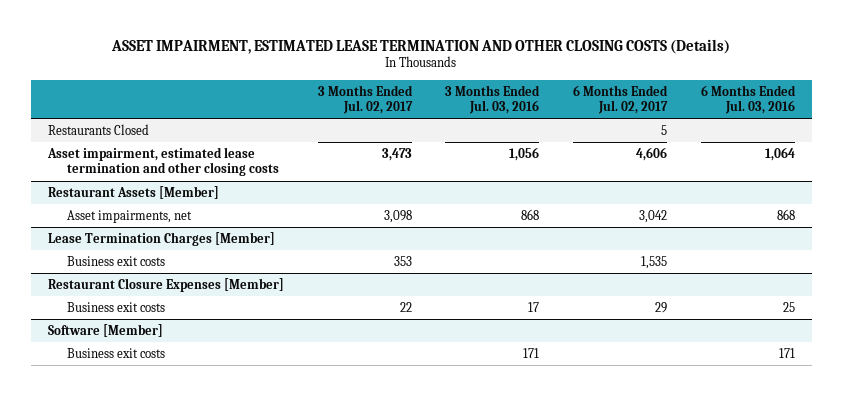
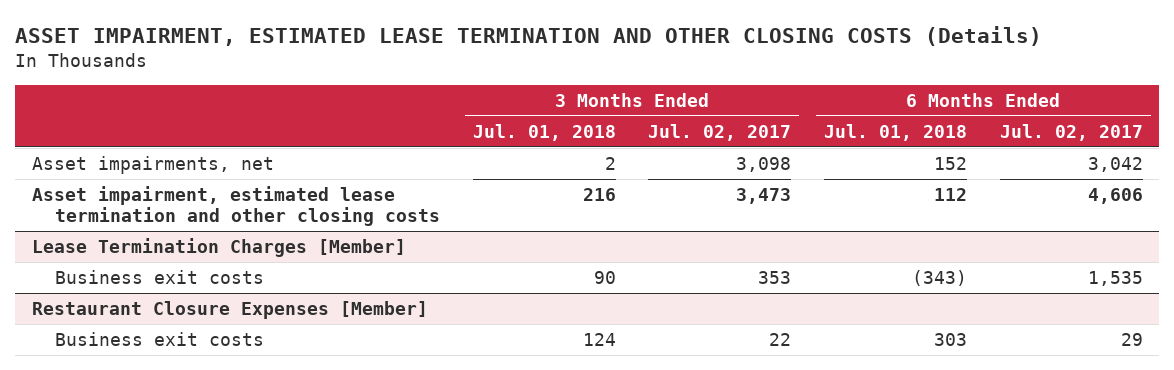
[445,84,541,115] 3 Months Ended Jul. 03, 2016 -> none
[700,84,796,115] 6 Months Ended Jul. 03, 2016 -> none
none -> [472,123,616,141] Jul. 01, 2018
none -> [823,123,967,141] Jul. 01, 2018
[48,123,150,135] Restaurants Closed -> none
[48,185,220,199] Restaurant Assets [Member] -> none
[47,146,279,177] Asset impairment, estimated lease termination and other closing costs -> [31,185,441,226] Asset impairment, estimated lease termination and other closing costs
[48,323,164,337] Software [Member] -> none
[66,347,165,358] Business exit costs -> none

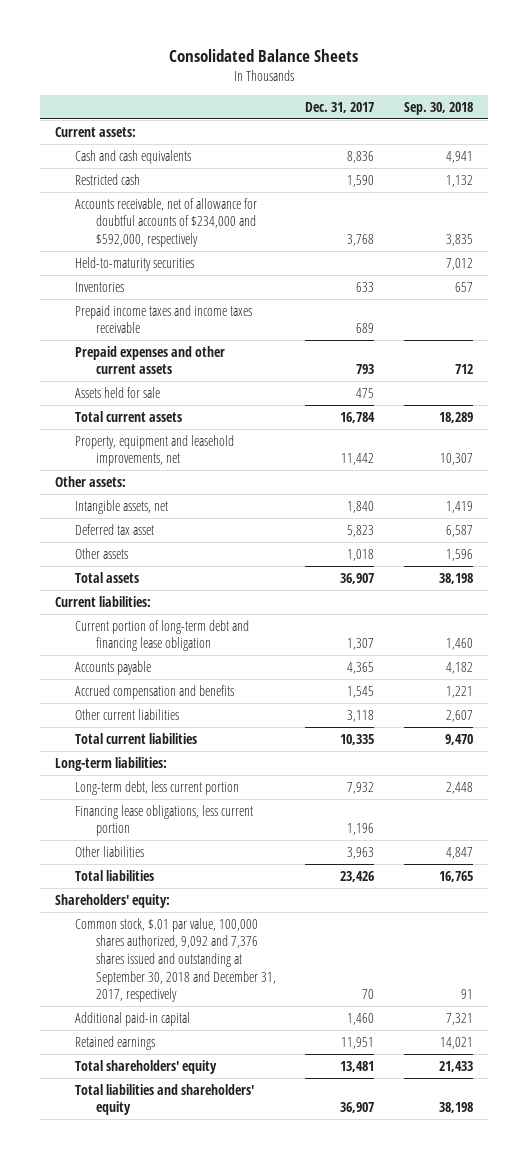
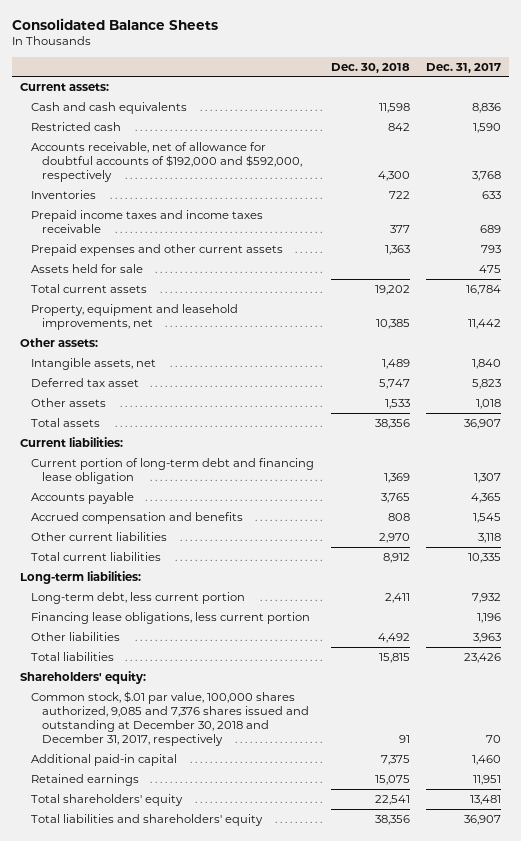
[403,102,473,116] Sep. 30, 2018 -> none
none -> [330,62,410,73] Dec. 30, 2018
[75,256,195,271] Held-to-maturity securities -> none
[75,197,258,248] Accounts receivable, net of allowance for doubtful accounts of $234,000 and $592,000, respectively -> [30,141,303,182] Accounts receivable, net of allowance for doubtful accounts of $192,000 and $592,000, respectively
[75,917,276,1003] Common stock, $.01 par value, 100,000 shares authorized, 9,092 and 7,376 shares issued and outstanding at September 30, 2018 and December 31, 2017, respectively -> [30,690,310,746] Common stock, $.01 par value, 100,000 shares authorized, 9,085 and 7,376 shares issued and outstanding at December 30, 2018 and December 31, 2017, respectively

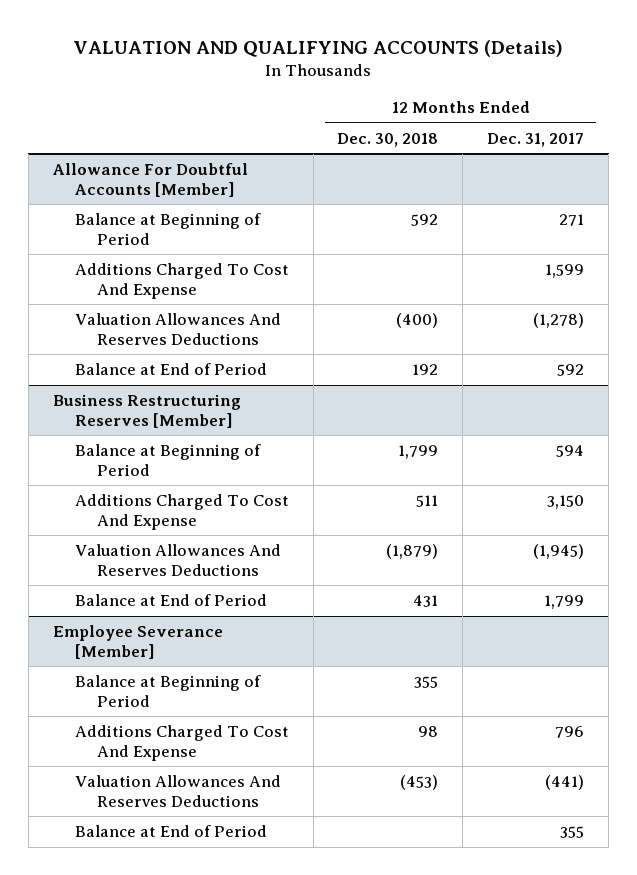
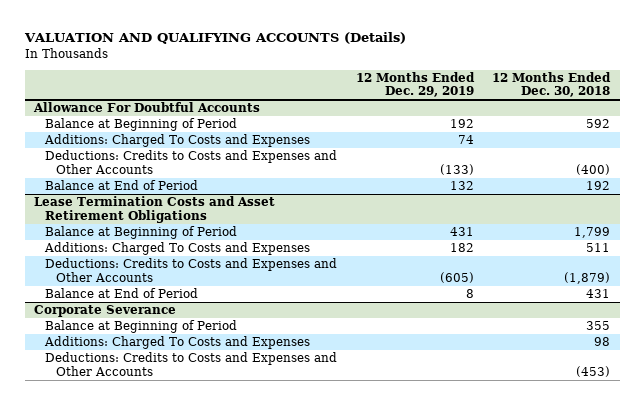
[487,132,585,147] Dec. 31, 2017 -> none
none -> [355,71,475,98] 12 Months Ended Dec. 29, 2019
[52,162,248,197] Allowance For Doubtful Accounts [Member] -> [32,102,260,113] Allowance For Doubtful Accounts
[74,262,289,299] Additions Charged To Cost And Expense -> [43,134,310,148] Additions: Charged To Costs and Expenses
[74,312,281,345] Valuation Allowances And Reserves Deductions -> [44,150,337,174] Deductions: Credits to Costs and Expenses and Other Accounts
[52,393,241,428] Business Restructuring Reserves [Member] -> [33,196,275,223] Lease Termination Costs and Asset Retirement Obligations
[74,493,289,530] Additions Charged To Cost And Expense -> [43,242,310,256] Additions: Charged To Costs and Expenses
[74,543,281,576] Valuation Allowances And Reserves Deductions -> [44,258,337,282] Deductions: Credits to Costs and Expenses and Other Accounts
[52,624,223,659] Employee Severance [Member] -> [33,305,176,318] Corporate Severance
[74,824,267,837] Balance at End of Period -> none
[74,724,289,761] Additions Charged To Cost And Expense -> [43,336,310,350] Additions: Charged To Costs and Expenses
[74,774,281,807] Valuation Allowances And Reserves Deductions -> [44,352,337,376] Deductions: Credits to Costs and Expenses and Other Accounts

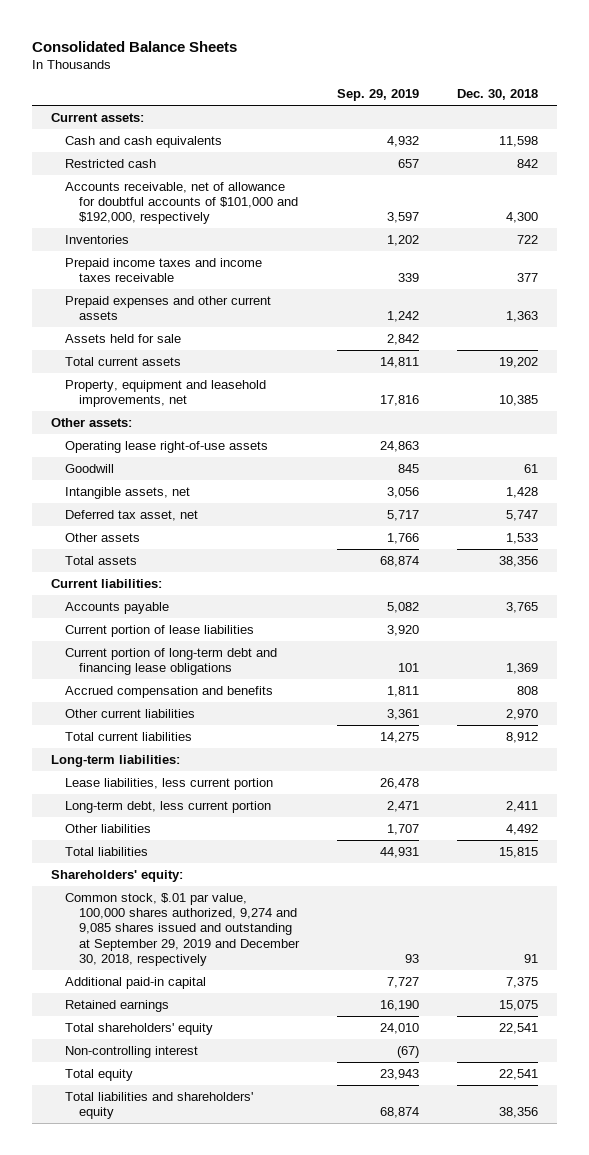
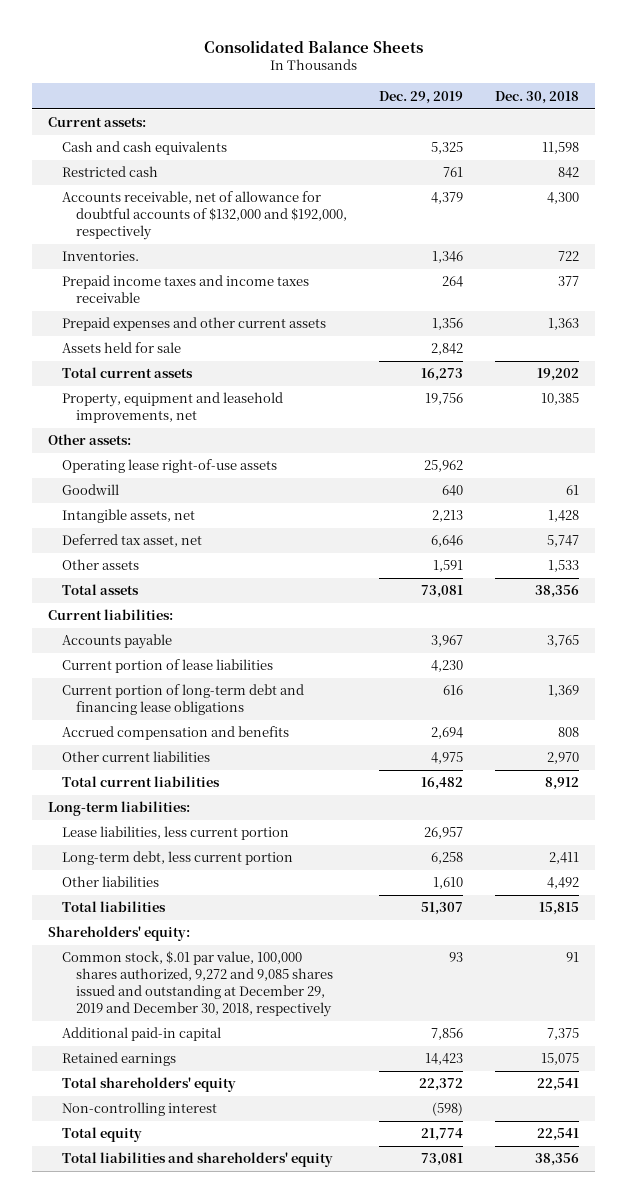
[336,89,419,102] Sep. 29, 2019 -> none
none -> [378,90,463,104] Dec. 29, 2019
[64,182,298,225] Accounts receivable, net of allowance for doubtful accounts of $101,000 and $192,000, respectively -> [61,191,347,241] Accounts receivable, net of allowance for doubtful accounts of $132,000 and $192,000, respectively
[64,235,129,245] Inventories -> [61,251,139,262] Inventories.
[64,893,300,966] Common stock, $.01 par value, 100,000 shares authorized, 9,274 and 9,085 shares issued and outstanding at September 29, 2019 and December 30, 2018, respectively -> [61,951,333,1017] Common stock, $.01 par value, 100,000 shares authorized, 9,272 and 9,085 shares issued and outstanding at December 29, 2019 and December 30, 2018, respectively

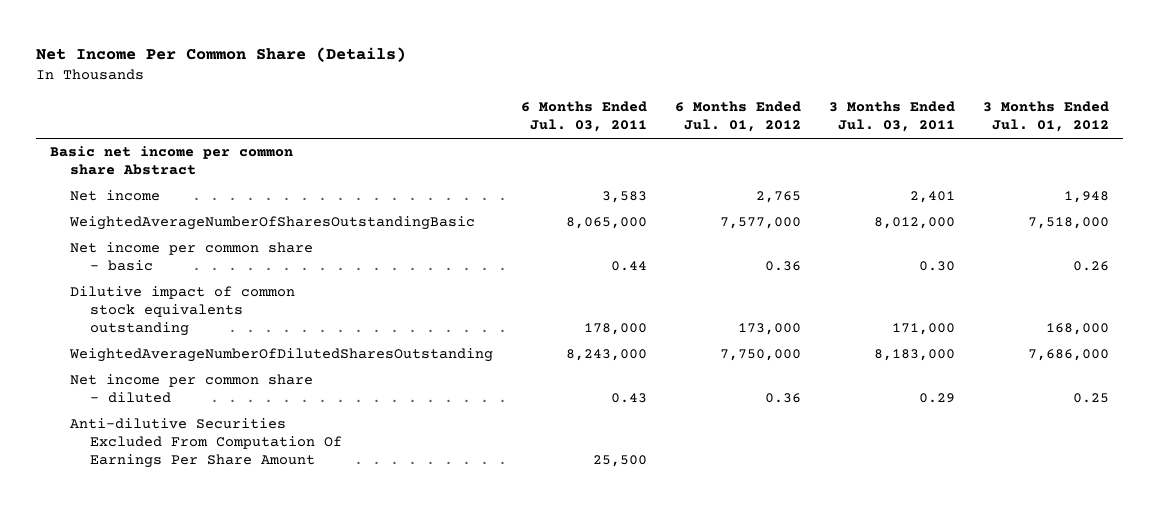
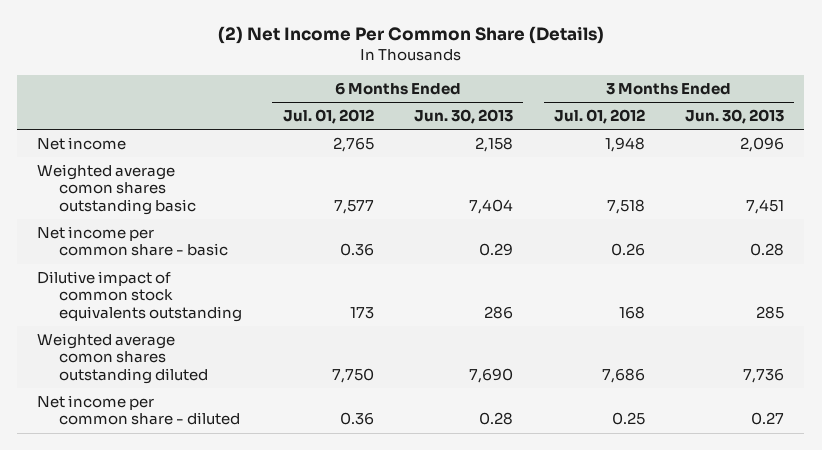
[36,47,407,63] Net Income Per Common Share (Details) -> [217,26,604,45] (2) Net Income Per Common Share (Details)
[521,101,648,133] 6 Months Ended Jul. 03, 2011 -> none
[829,101,956,133] 3 Months Ended Jul. 03, 2011 -> none
none -> [414,109,514,125] Jun. 30, 2013
none -> [685,109,785,125] Jun. 30, 2013
[50,146,294,176] Basic net income per common share Abstract -> none
[69,216,476,231] WeightedAverageNumberOfSharesOutstandingBasic -> none
none -> [37,164,197,215] Weighted average comon shares outstanding basic
[69,348,494,363] WeightedAverageNumberOfDilutedSharesOutstanding -> none
[738,323,802,336] 173,000 -> [349,306,374,319] 173
[1046,323,1110,336] 168,000 -> [618,305,645,319] 168
none -> [37,333,209,384] Weighted average comon shares outstanding diluted
[70,418,343,469] Anti-dilutive Securities Excluded From Computation Of Earnings Per Share Amount -> none

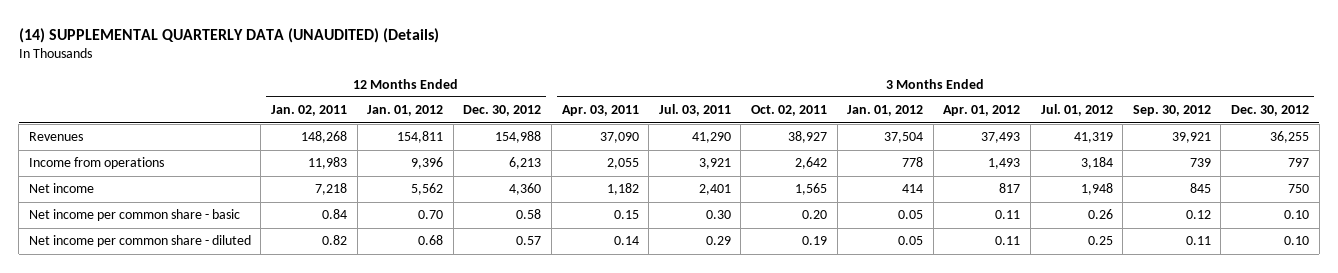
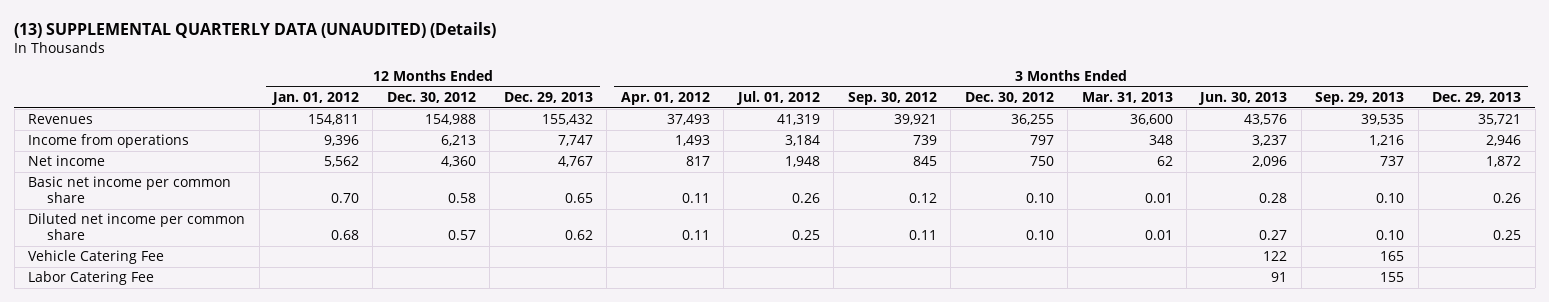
[18,27,439,43] (14) SUPPLEMENTAL QUARTERLY DATA (UNAUDITED) (Details) -> [14,21,497,38] (13) SUPPLEMENTAL QUARTERLY DATA (UNAUDITED) (Details)
[271,105,348,117] Jan. 02, 2011 -> none
[561,105,639,117] Apr. 03, 2011 -> none
[658,104,731,117] Jul. 03, 2011 -> none
[750,105,827,117] Oct. 02, 2011 -> none
[847,105,924,117] Jan. 01, 2012 -> none
none -> [503,92,593,104] Dec. 29, 2013
none -> [1081,92,1173,104] Mar. 31, 2013
none -> [1198,92,1288,106] Jun. 30, 2013
none -> [1315,92,1405,106] Sep. 29, 2013
none -> [1432,92,1522,104] Dec. 29, 2013
[28,209,240,222] Net income per common share - basic -> [28,176,232,204] Basic net income per common share
[28,235,251,248] Net income per common share - diluted -> [28,213,246,241] Diluted net income per common share
none -> [28,250,165,265] Vehicle Catering Fee
none -> [28,271,155,286] Labor Catering Fee

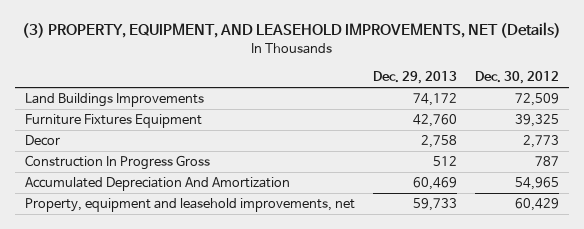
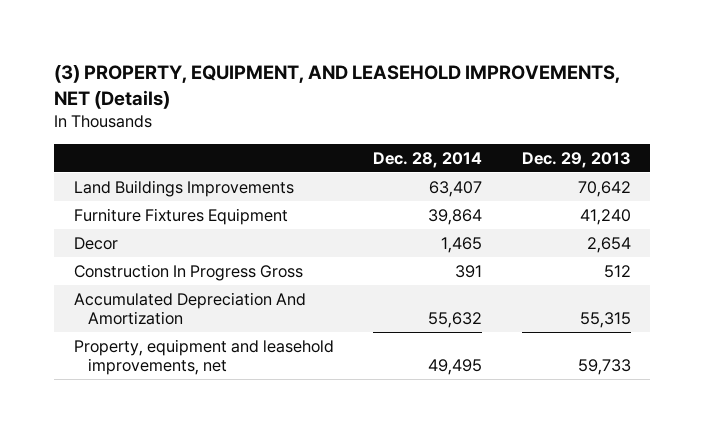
[475,71,560,85] Dec. 30, 2012 -> none
none -> [373,151,483,168] Dec. 28, 2014
[412,93,457,107] 74,172 -> [577,180,631,197] 70,642
[412,114,457,128] 42,760 -> [579,208,631,225] 41,240
[420,135,457,149] 2,758 -> [586,236,631,253] 2,654
[412,177,457,191] 60,469 -> [579,312,631,329] 55,315

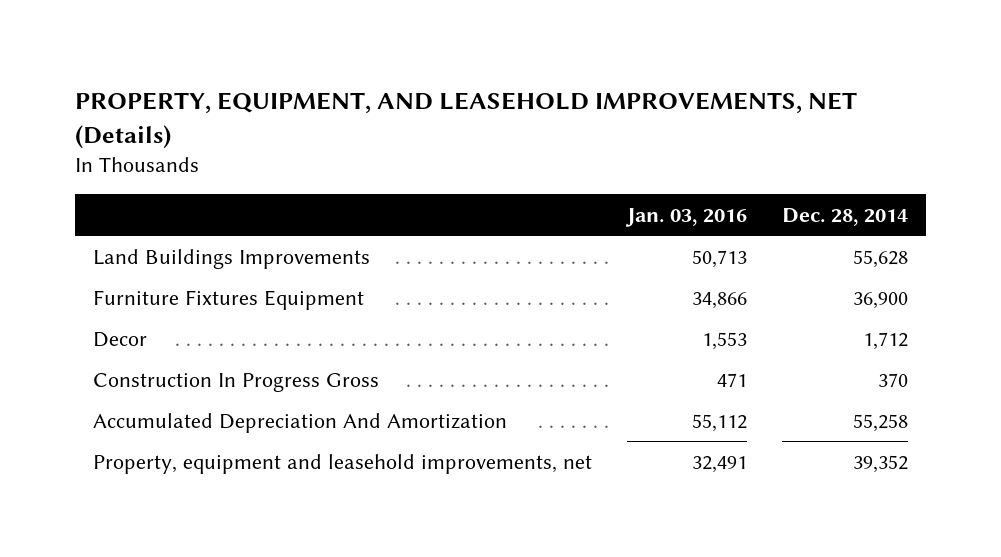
[53,65,620,110] (3) PROPERTY, EQUIPMENT, AND LEASEHOLD IMPROVEMENTS, NET (Details) -> [75,91,858,149] PROPERTY, EQUIPMENT, AND LEASEHOLD IMPROVEMENTS, NET (Details)
[521,151,631,168] Dec. 29, 2013 -> none
none -> [624,207,747,227] Jan. 03, 2016
[429,180,483,197] 63,407 -> [853,249,909,268] 55,628
[428,208,483,225] 39,864 -> [853,291,909,309] 36,900
[441,236,483,253] 1,465 -> [863,331,909,350] 1,712
[455,264,483,278] 391 -> [878,372,909,387] 370
[428,312,483,329] 55,632 -> [853,413,909,432] 55,258
[428,359,483,376] 49,495 -> [853,454,909,473] 39,352

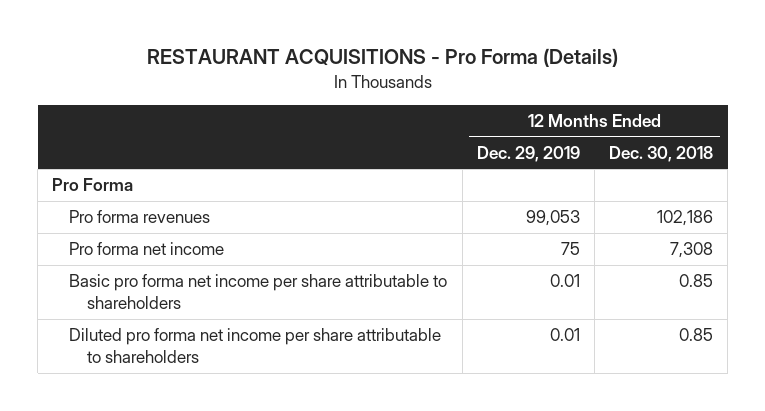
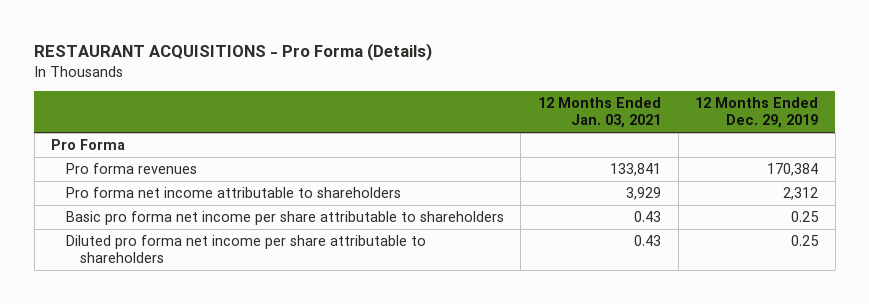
[608,145,713,162] Dec. 30, 2018 -> none
none -> [537,97,661,129] 12 Months Ended Jan. 03, 2021
[525,210,580,227] 99,053 -> [767,163,819,177] 170,384
[69,242,225,256] Pro forma net income -> [65,187,401,199] Pro forma net income attributable to shareholders
[560,242,580,256] 75 -> [783,187,819,201] 2,312
[549,274,580,288] 0.01 -> [791,211,820,223] 0.25
[549,328,580,342] 0.01 -> [791,235,820,247] 0.25

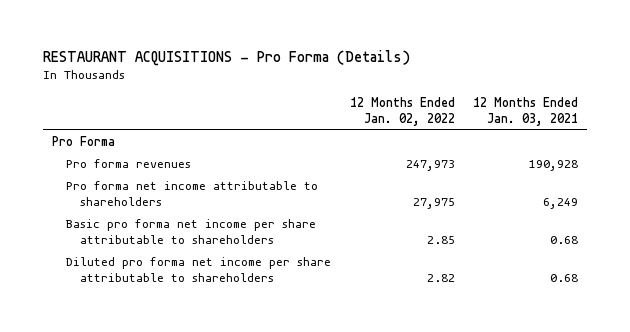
[695,97,819,129] 12 Months Ended Dec. 29, 2019 -> none
none -> [349,97,455,127] 12 Months Ended Jan. 02, 2022
[609,163,661,177] 133,841 -> [529,160,579,172] 190,928
[625,187,661,201] 3,929 -> [543,198,579,210] 6,249
[633,211,661,223] 0.43 -> [550,236,579,245] 0.68
[633,235,661,247] 0.43 -> [550,274,579,283] 0.68

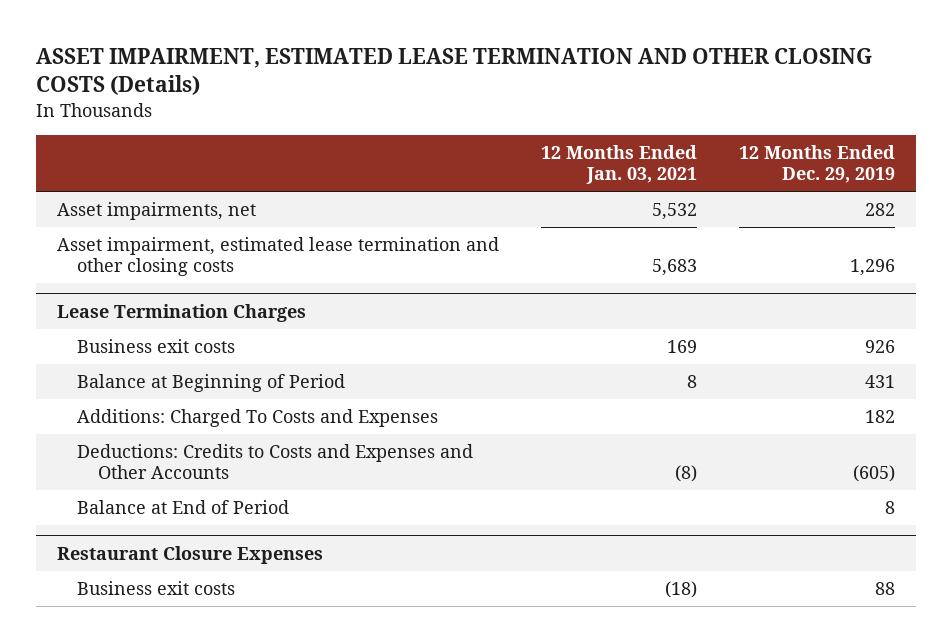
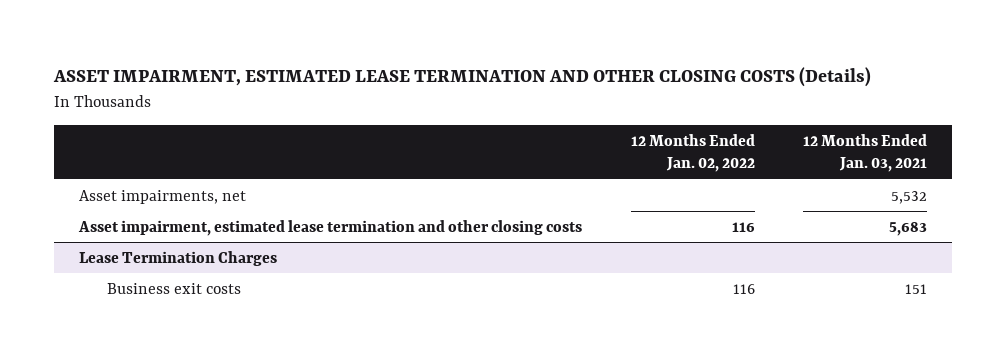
[738,144,895,184] 12 Months Ended Dec. 29, 2019 -> none
none -> [630,133,755,173] 12 Months Ended Jan. 02, 2022
[77,374,346,393] Balance at Beginning of Period -> none
[77,409,439,428] Additions: Charged To Costs and Expenses -> none
[77,444,474,480] Deductions: Credits to Costs and Expenses and Other Accounts -> none
[77,500,290,515] Balance at End of Period -> none
[56,545,323,564] Restaurant Closure Expenses -> none
[77,581,236,596] Business exit costs -> none
[666,340,697,354] 169 -> [905,283,928,294] 151

